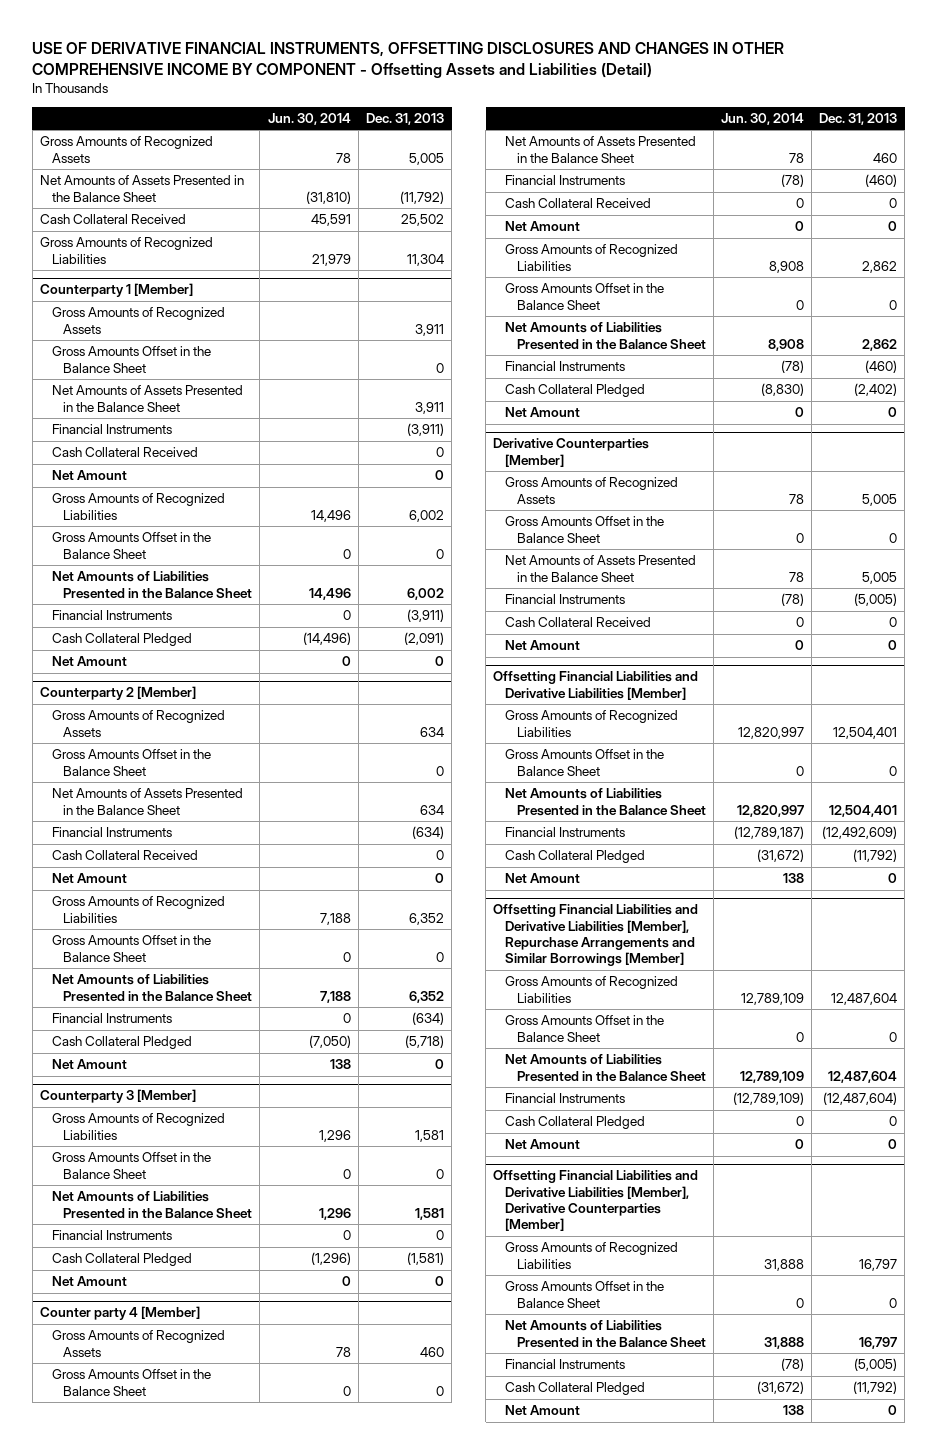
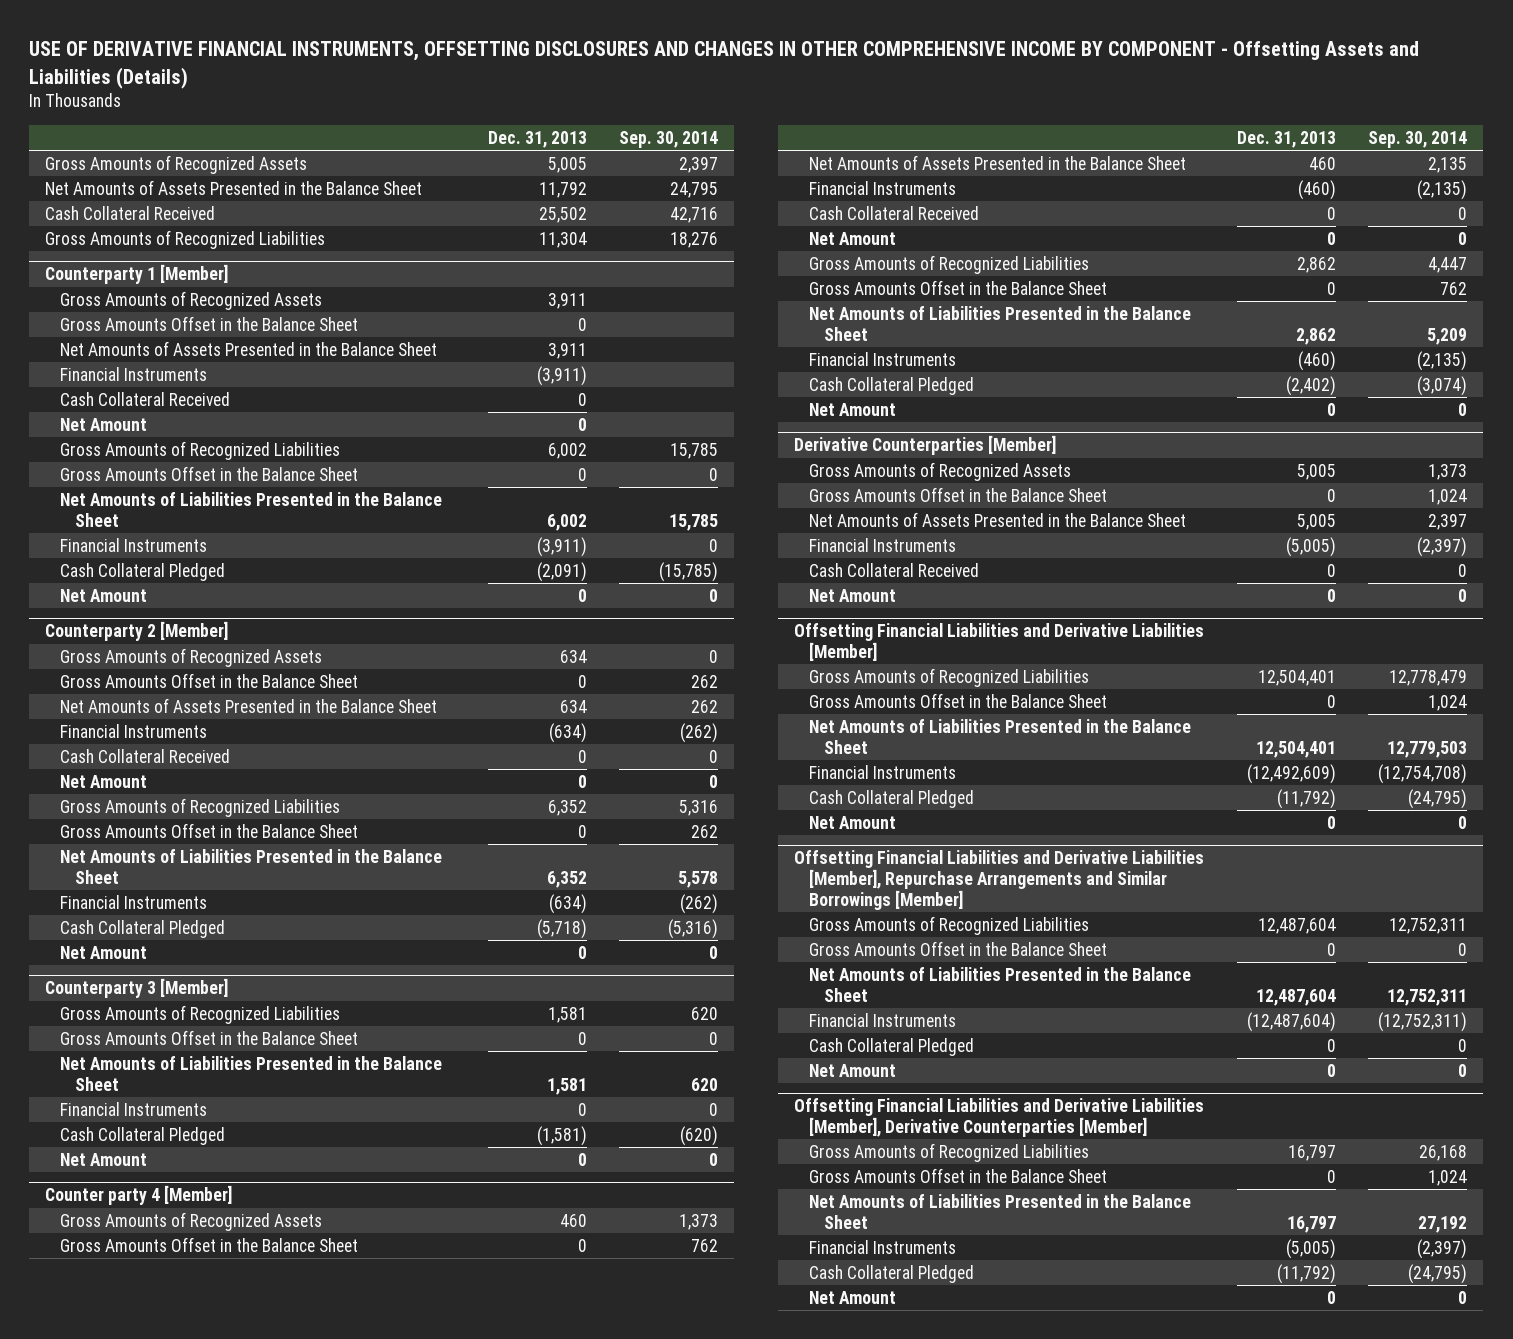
[32,41,785,78] USE OF DERIVATIVE FINANCIAL INSTRUMENTS, OFFSETTING DISCLOSURES AND CHANGES IN OTHER COMPREHENSIVE INCOME BY COMPONENT - Offsetting Assets and Liabilities (Detail) -> [29,41,1420,89] USE OF DERIVATIVE FINANCIAL INSTRUMENTS, OFFSETTING DISCLOSURES AND CHANGES IN OTHER COMPREHENSIVE INCOME BY COMPONENT - Offsetting Assets and Liabilities (Details)
[267,113,351,126] Jun. 30, 2014 -> none
none -> [619,130,719,148] Sep. 30, 2014
[399,190,444,204] (11,792) -> [538,181,587,198] 11,792

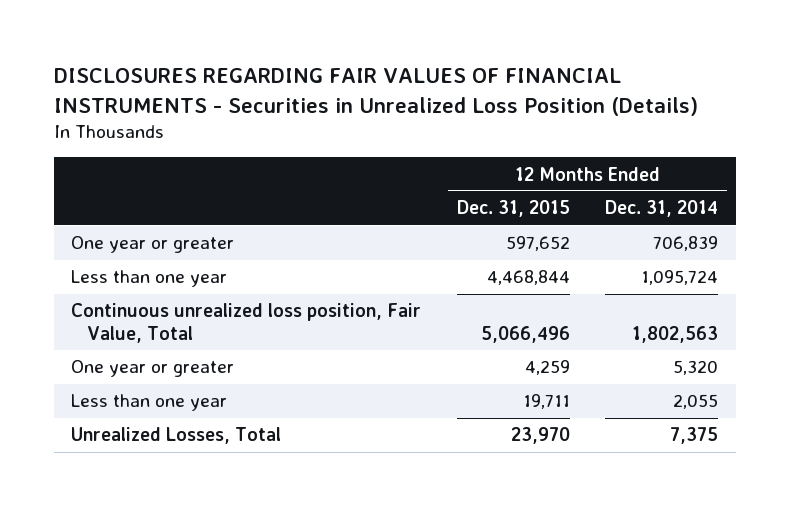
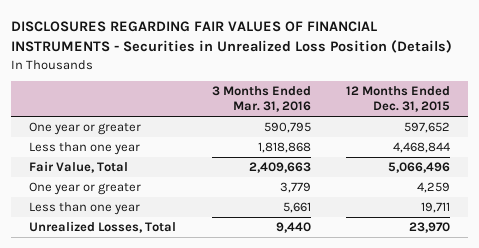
[605,200,719,218] Dec. 31, 2014 -> none
none -> [211,86,311,113] 3 Months Ended Mar. 31, 2016
[71,303,422,344] Continuous unrealized loss position, Fair Value, Total -> [29,160,129,173] Fair Value, Total

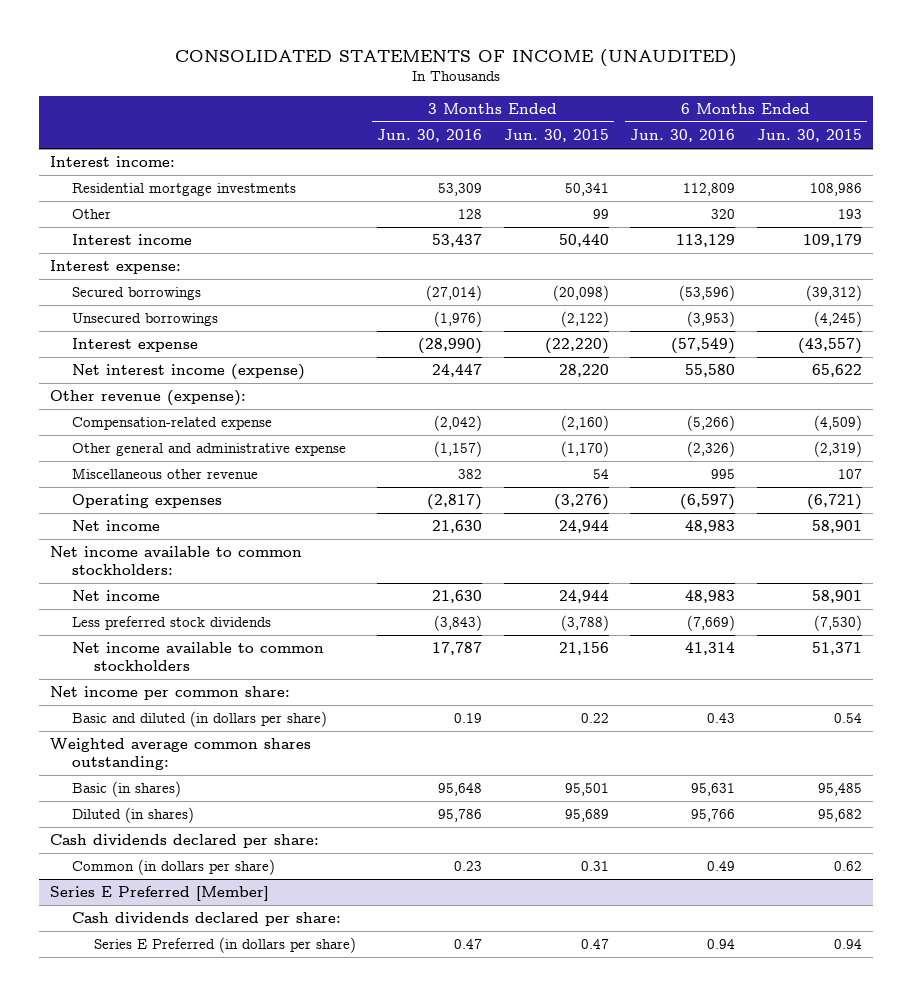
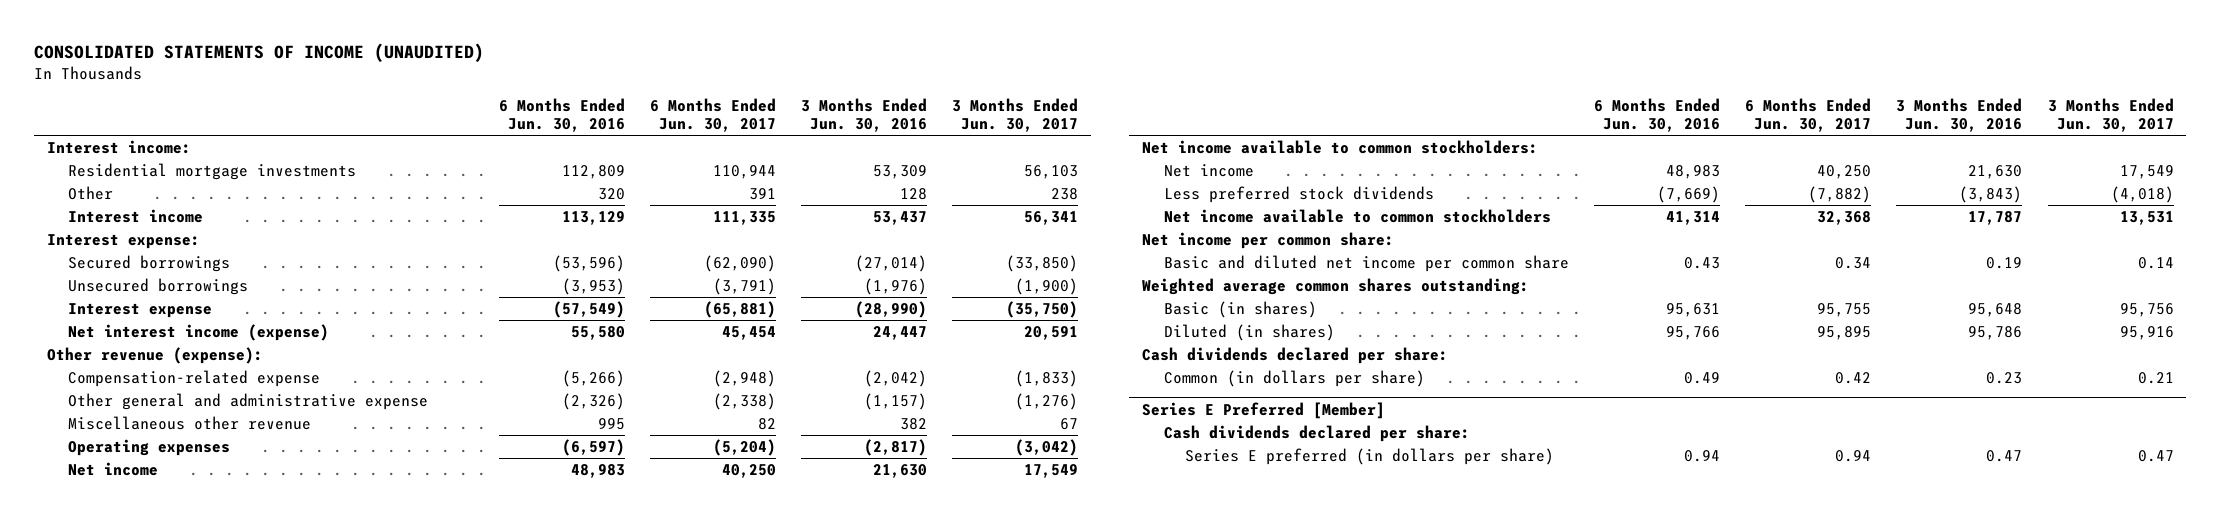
[503,129,609,143] Jun. 30, 2015 -> none
[756,129,862,143] Jun. 30, 2015 -> none
none -> [649,98,776,133] 6 Months Ended Jun. 30, 2017
none -> [952,98,1079,133] 3 Months Ended Jun. 30, 2017
[71,711,327,728] Basic and diluted (in dollars per share) -> [1163,255,1569,273] Basic and diluted net income per common share
[93,937,356,954] Series E Preferred (in dollars per share) -> [1185,448,1555,466] Series E preferred (in dollars per share)

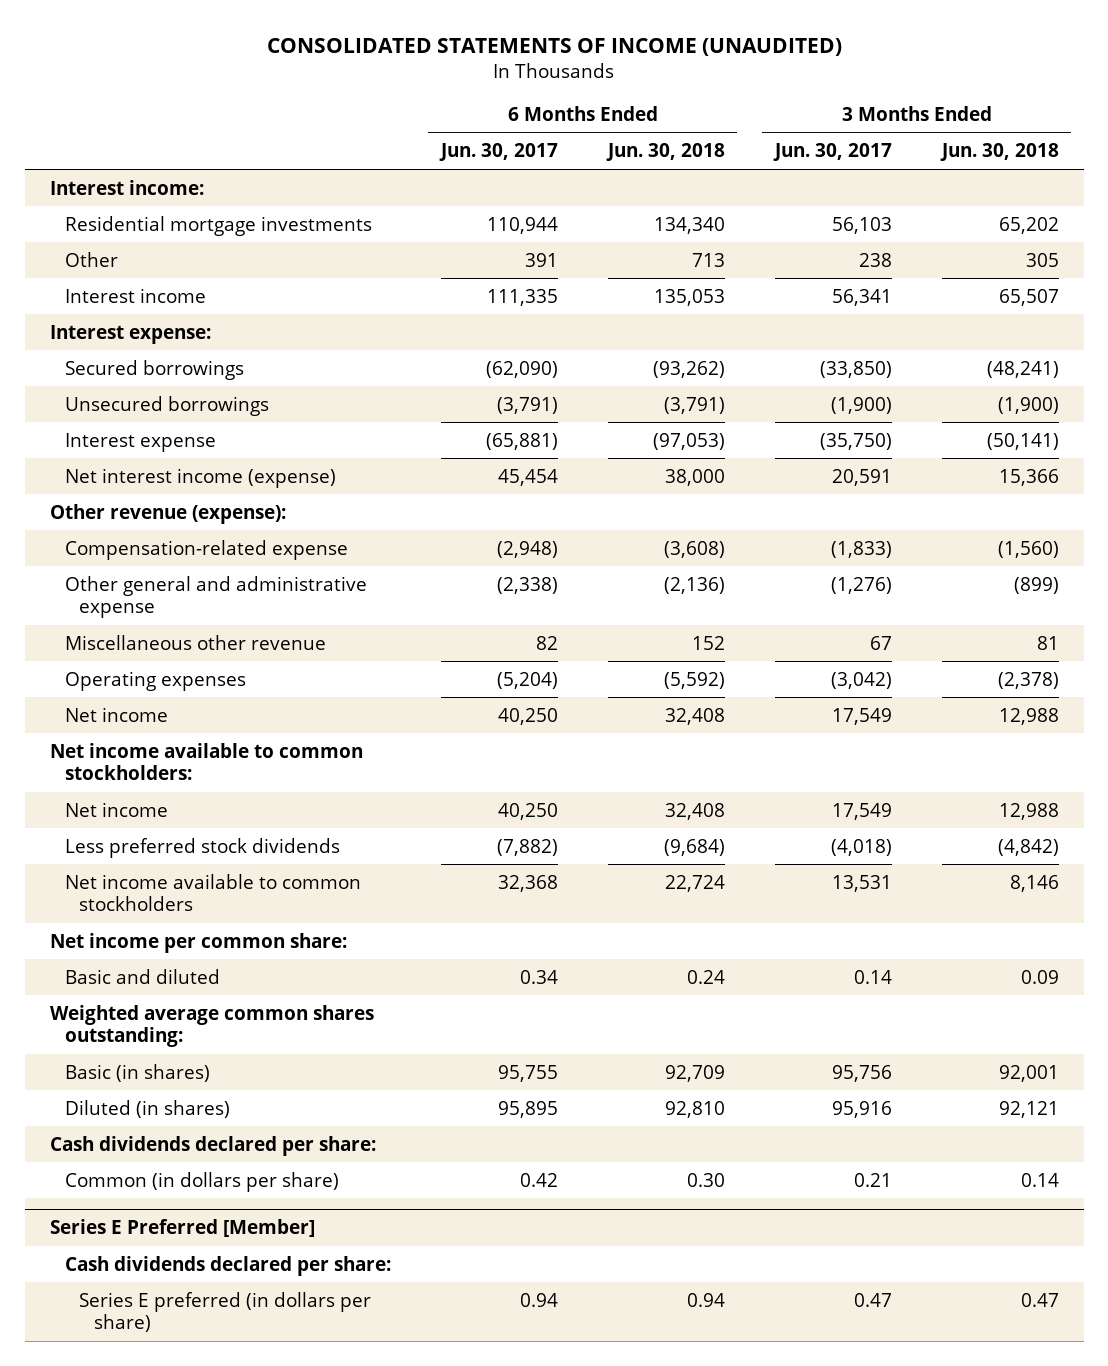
[498,98,625,133] 6 Months Ended Jun. 30, 2016 -> none
[801,98,928,133] 3 Months Ended Jun. 30, 2016 -> none
none -> [605,143,725,162] Jun. 30, 2018
none -> [939,143,1059,162] Jun. 30, 2018
[1163,255,1569,273] Basic and diluted net income per common share -> [64,968,220,984] Basic and diluted

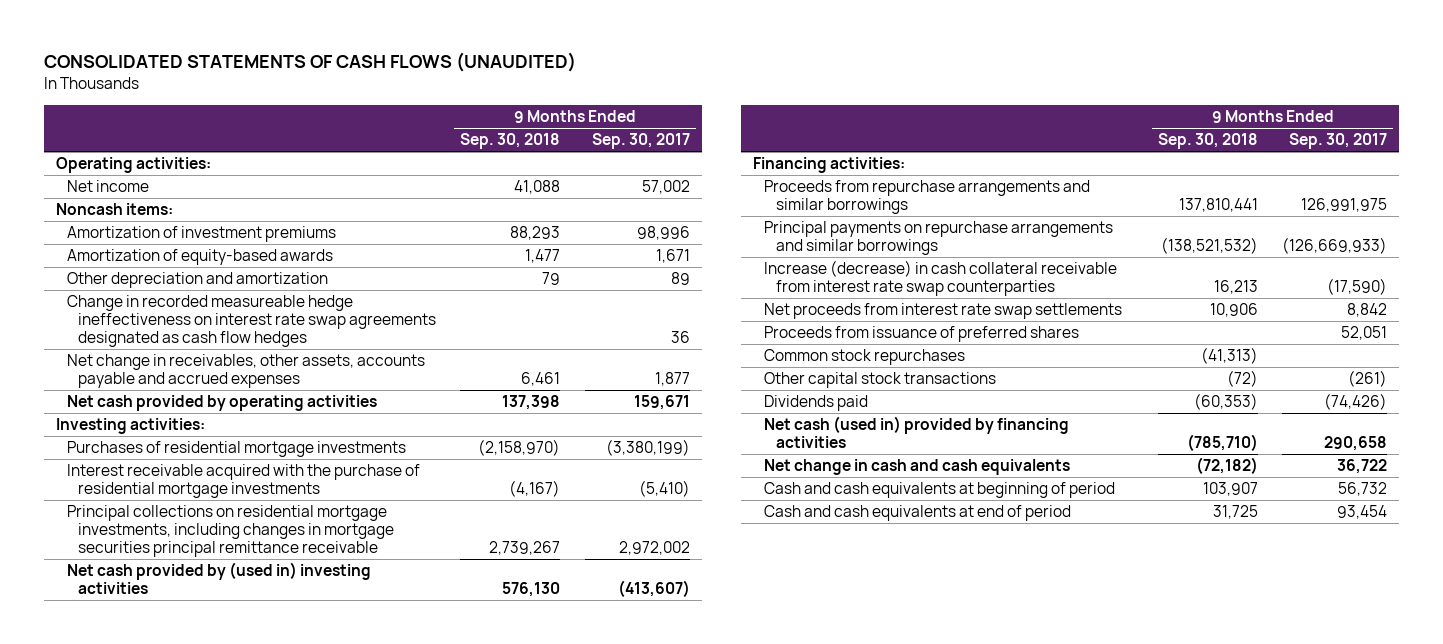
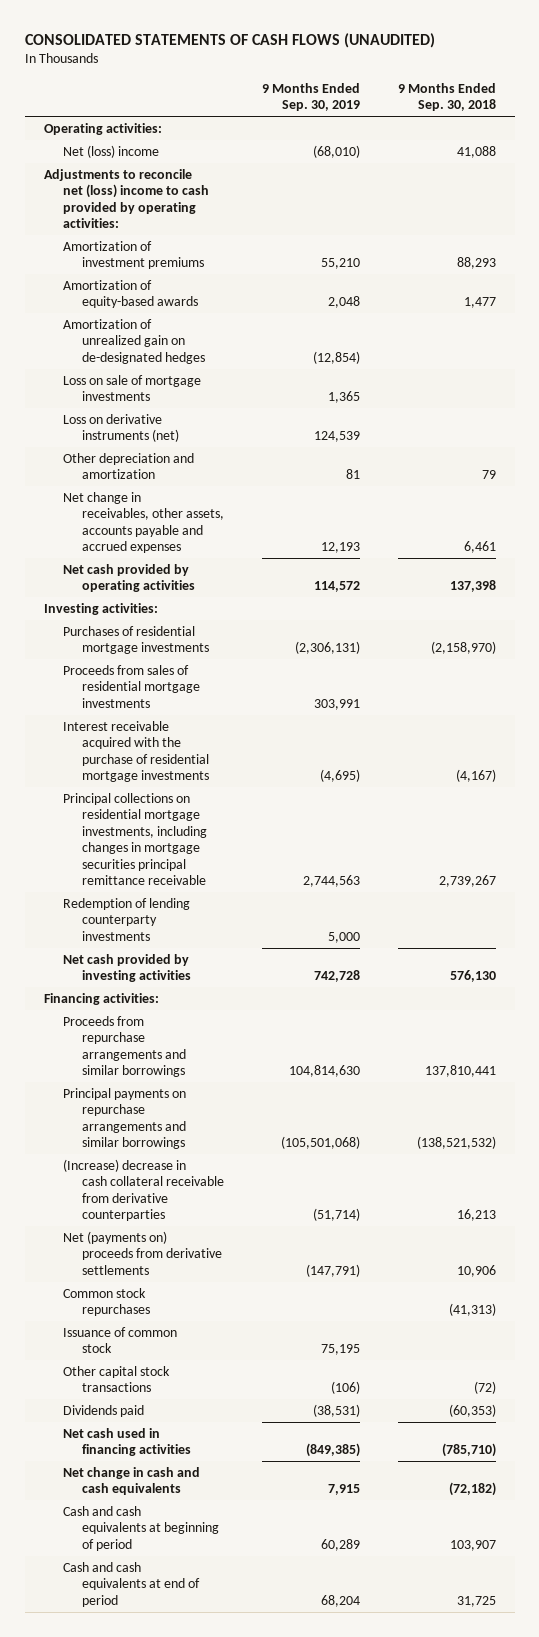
[591,133,690,150] Sep. 30, 2017 -> none
none -> [261,82,360,112] 9 Months Ended Sep. 30, 2019
[66,180,149,193] Net income -> [62,144,159,158] Net (loss) income
[55,203,173,216] Noncash items: -> [43,168,209,229] Adjustments to reconcile net (loss) income to cash provided by operating activities:
none -> [62,318,205,364] Amortization of unrealized gain on de-designated hedges
none -> [62,374,201,402] Loss on sale of mortgage investments
none -> [62,413,179,443] Loss on derivative instruments (net)
[66,295,437,348] Change in recorded measureable hedge ineffectiveness on interest rate swap agreements designated as cash flow hedges -> none
none -> [62,664,200,708] Proceeds from sales of residential mortgage investments
none -> [62,897,190,941] Redemption of lending counterparty investments
[66,562,371,595] Net cash provided by (used in) investing activities -> [62,953,191,983] Net cash provided by investing activities
[764,326,1080,343] Proceeds from issuance of preferred shares -> none
[764,260,1118,297] Increase (decrease) in cash collateral receivable from interest rate swap counterparties -> [62,1158,224,1222] (Increase) decrease in cash collateral receivable from derivative counterparties
[764,303,1123,320] Net proceeds from interest rate swap settlements -> [62,1230,222,1275] Net (payments on) proceeds from derivative settlements
none -> [62,1326,177,1354] Issuance of common stock
[764,416,1070,449] Net cash (used in) provided by financing activities -> [62,1427,191,1457] Net cash used in financing activities

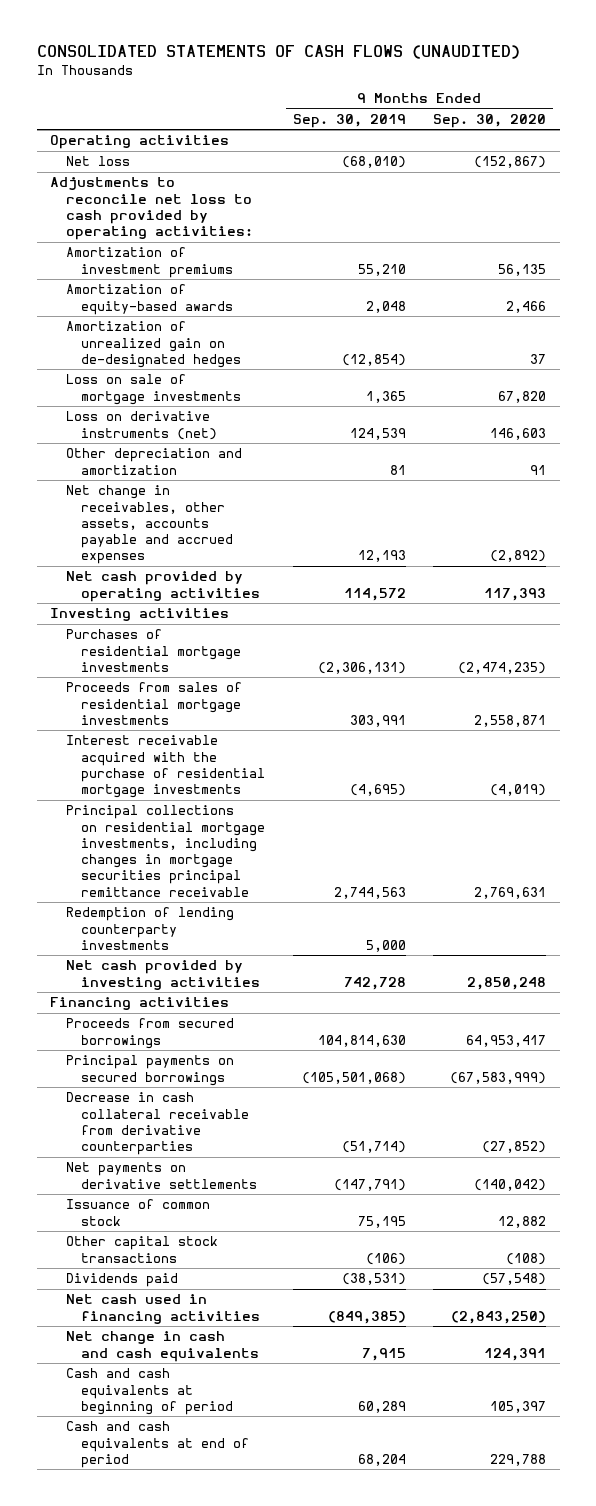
[397,82,496,112] 9 Months Ended Sep. 30, 2018 -> none
none -> [433,113,547,128] Sep. 30, 2020
[43,122,162,135] Operating activities: -> [50,135,230,150] Operating activities
[62,144,159,158] Net (loss) income -> [65,156,130,167] Net loss
[43,168,209,229] Adjustments to reconcile net (loss) income to cash provided by operating activities: -> [50,177,253,241] Adjustments to reconcile net loss to cash provided by operating activities:
[43,602,158,615] Investing activities: -> [50,608,230,622] Investing activities
[62,1287,150,1317] Common stock repurchases -> none
[43,992,159,1005] Financing activities: -> [50,997,230,1011] Financing activities
[62,1015,186,1078] Proceeds from repurchase arrangements and similar borrowings -> [65,1018,234,1049] Proceeds from secured borrowings
[62,1087,186,1150] Principal payments on repurchase arrangements and similar borrowings -> [65,1055,234,1086] Principal payments on secured borrowings
[62,1158,224,1222] (Increase) decrease in cash collateral receivable from derivative counterparties -> [65,1092,250,1156] Decrease in cash collateral receivable from derivative counterparties
[62,1230,222,1275] Net (payments on) proceeds from derivative settlements -> [65,1162,258,1189] Net payments on derivative settlements

